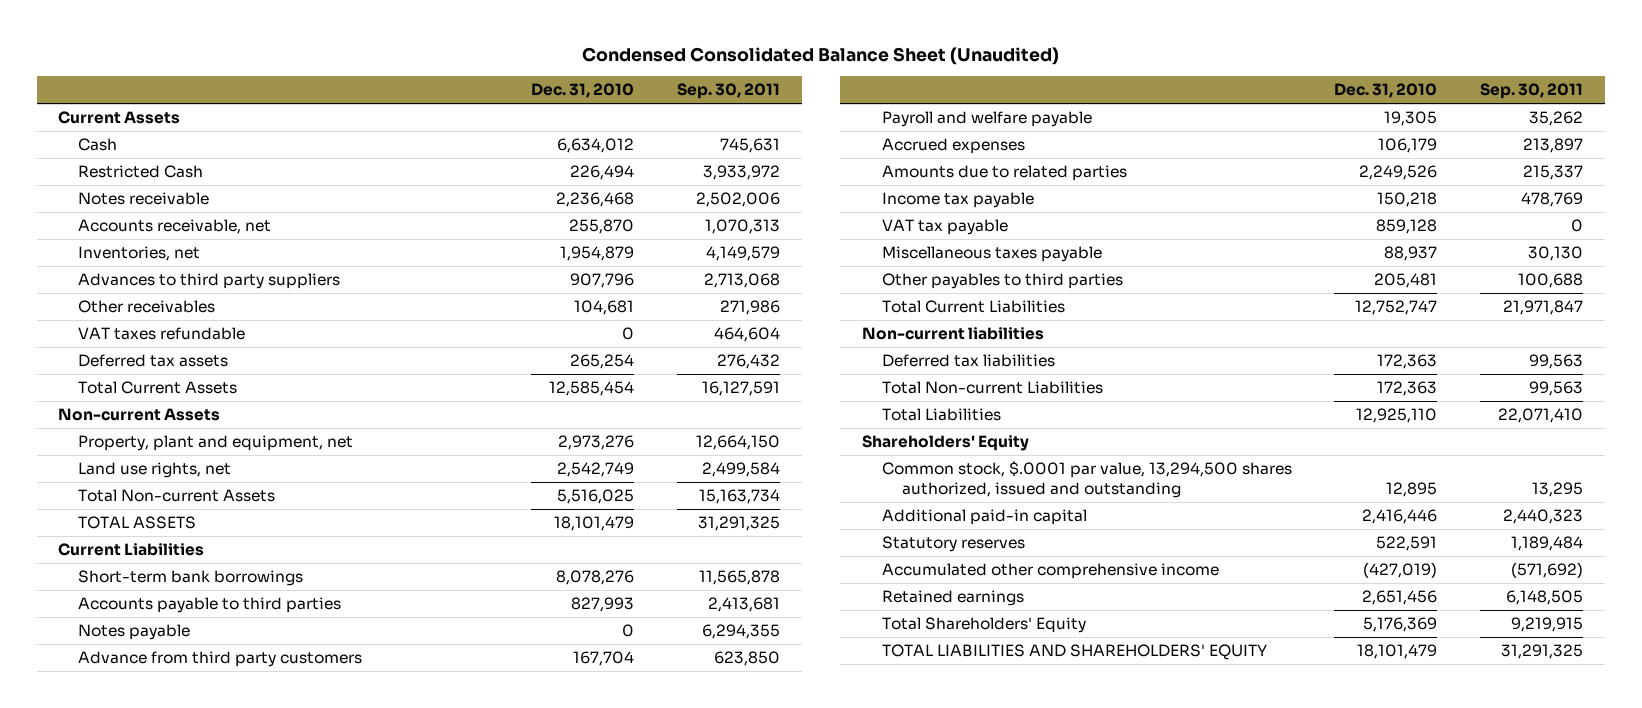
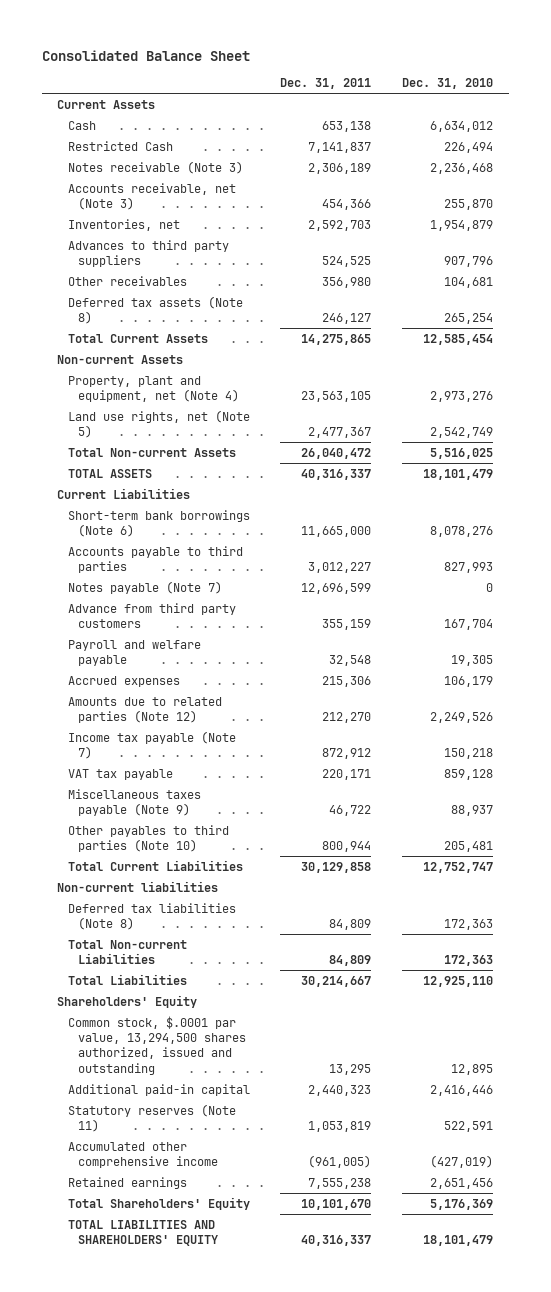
[581,46,1059,65] Condensed Consolidated Balance Sheet (Unaudited) -> [41,49,250,61] Consolidated Balance Sheet
[677,83,781,100] Sep. 30, 2011 -> none
none -> [280,78,372,90] Dec. 31, 2011
[78,192,210,206] Notes receivable -> [67,160,243,174] Notes receivable (Note 3)
[78,219,272,235] Accounts receivable, net -> [67,182,236,211] Accounts receivable, net (Note 3)
[78,327,246,341] VAT taxes refundable -> none
[78,354,229,368] Deferred tax assets -> [67,295,243,325] Deferred tax assets (Note 8)
[78,435,354,452] Property, plant and equipment, net -> [67,375,239,403] Property, plant and equipment, net (Note 4)
[78,462,232,479] Land use rights, net -> [67,409,250,439] Land use rights, net (Note 5)
[78,570,304,587] Short-term bank borrowings -> [67,509,250,538] Short-term bank borrowings (Note 6)
[78,624,191,641] Notes payable -> [67,580,222,594] Notes payable (Note 7)
[881,165,1127,182] Amounts due to related parties -> [67,696,222,724] Amounts due to related parties (Note 12)
[881,192,1034,209] Income tax payable -> [67,730,236,760] Income tax payable (Note 7)
[881,246,1102,263] Miscellaneous taxes payable -> [67,788,201,817] Miscellaneous taxes payable (Note 9)
[881,273,1123,290] Other payables to third parties -> [67,824,229,853] Other payables to third parties (Note 10)
[881,354,1055,368] Deferred tax liabilities -> [67,902,236,931] Deferred tax liabilities (Note 8)
[881,536,1025,553] Statutory reserves -> [67,1103,236,1133] Statutory reserves (Note 11)

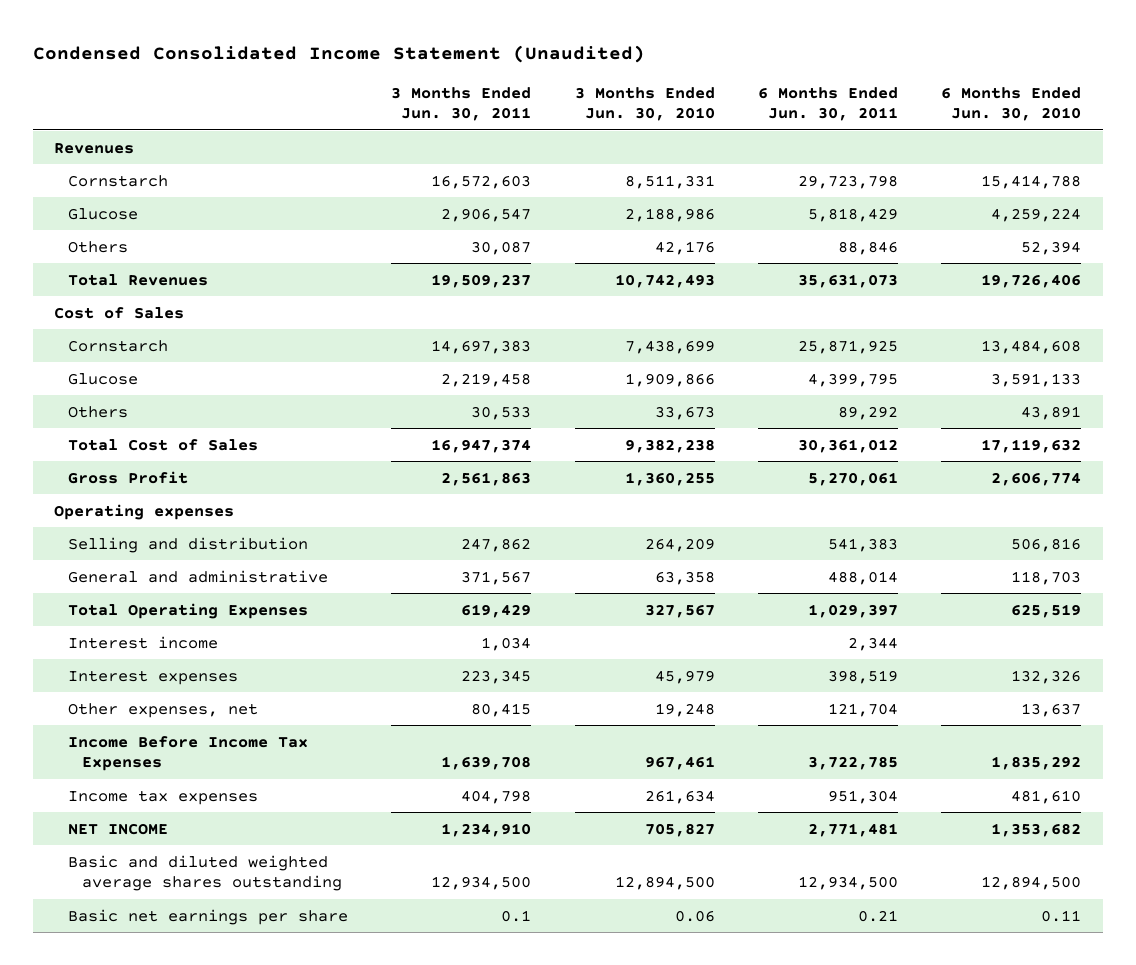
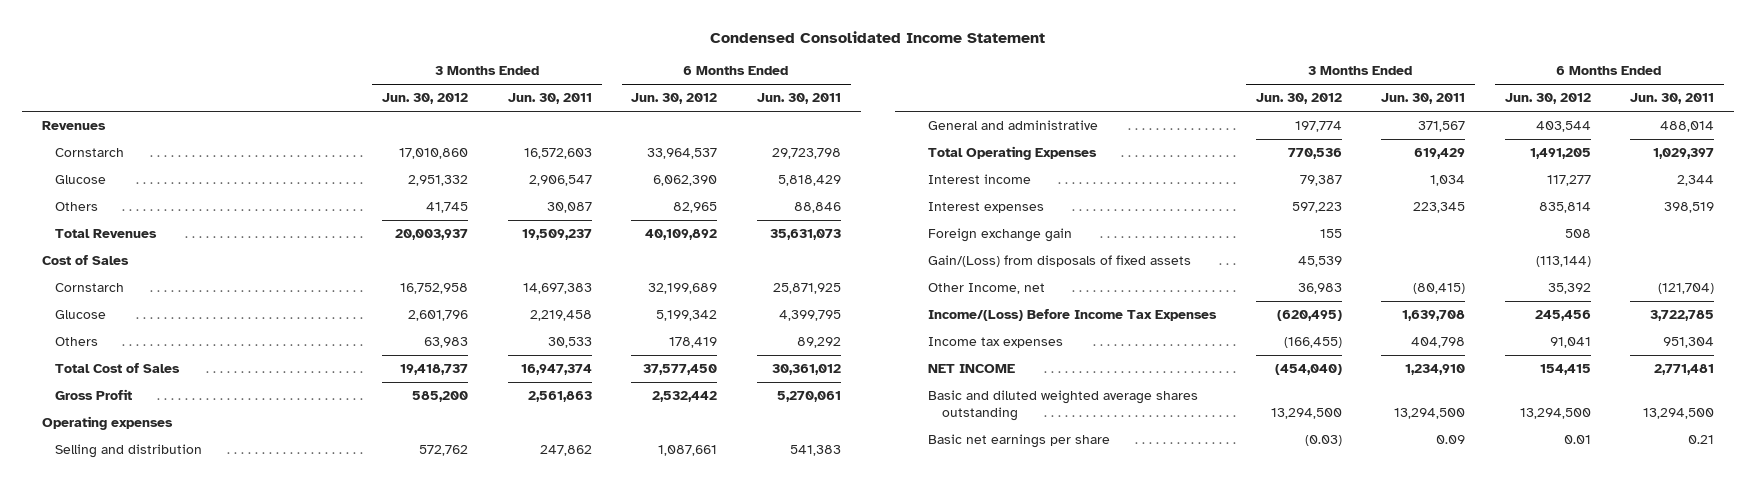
[32,45,645,64] Condensed Consolidated Income Statement (Unaudited) -> [709,31,1045,44] Condensed Consolidated Income Statement
[574,86,715,122] 3 Months Ended Jun. 30, 2010 -> none
[941,86,1082,122] 6 Months Ended Jun. 30, 2010 -> none
none -> [382,93,469,105] Jun. 30, 2012
none -> [631,93,718,105] Jun. 30, 2012
none -> [928,228,1073,243] Foreign exchange gain
none -> [928,255,1192,268] Gain/(Loss) from disposals of fixed assets
[68,702,259,718] Other expenses, net -> [928,283,1046,295] Other Income, net
[471,702,532,717] 80,415 -> [1413,283,1466,295] (80,415)
[828,702,899,717] 121,704 -> [1658,283,1715,295] (121,704)
[68,735,309,772] Income Before Income Tax Expenses -> [928,309,1218,322] Income/(Loss) Before Income Tax Expenses
[431,876,532,891] 12,934,500 -> [1394,408,1466,420] 13,294,500
[798,876,899,891] 12,934,500 -> [1643,408,1715,420] 13,294,500
[501,909,532,922] 0.1 -> [1436,435,1466,445] 0.09

